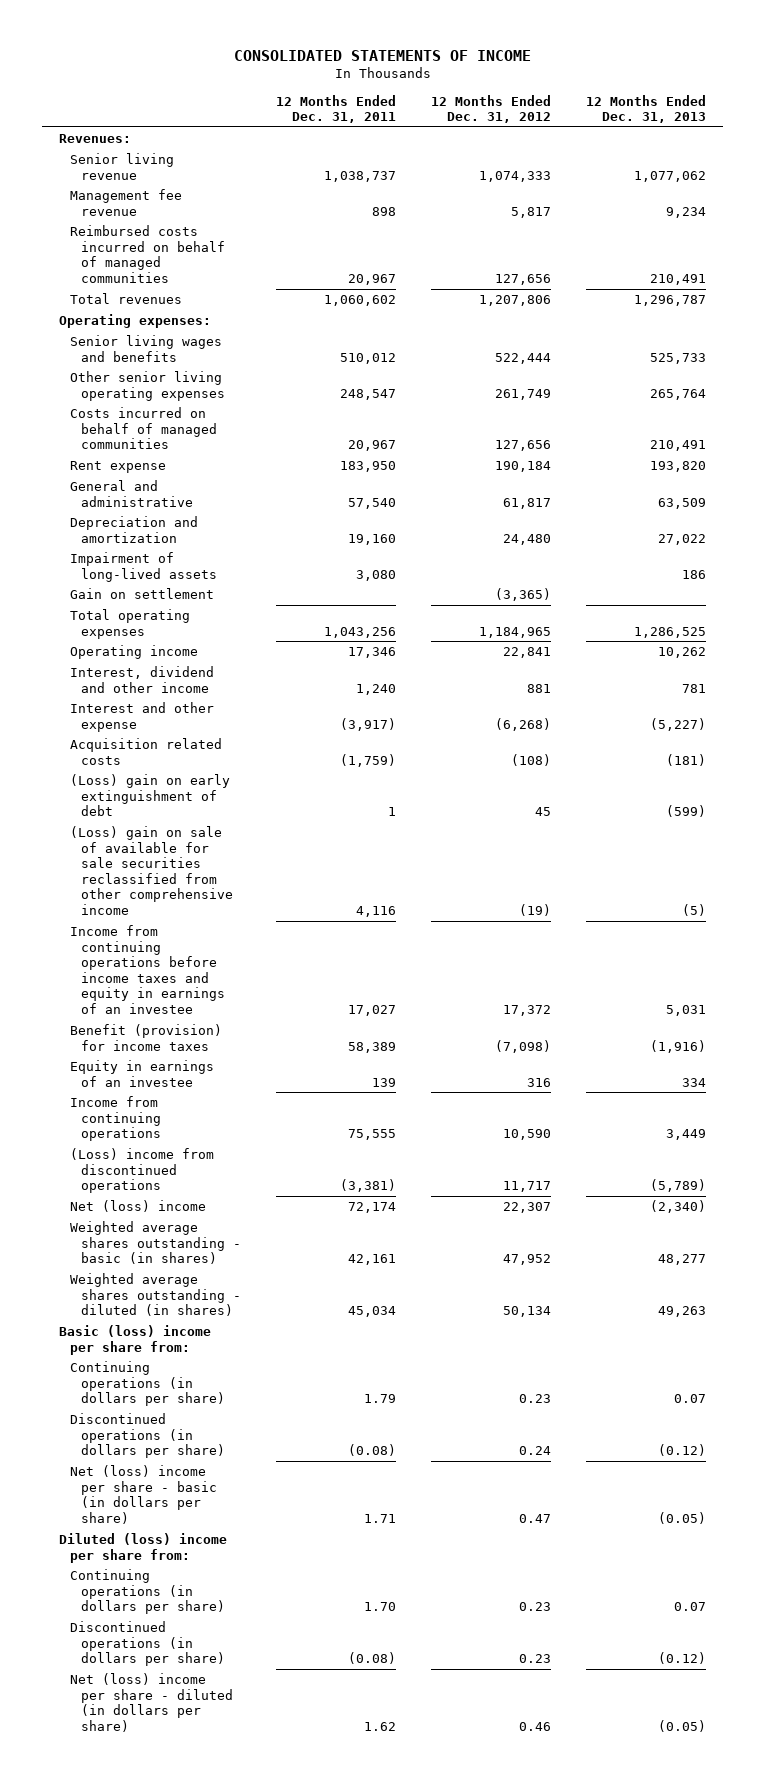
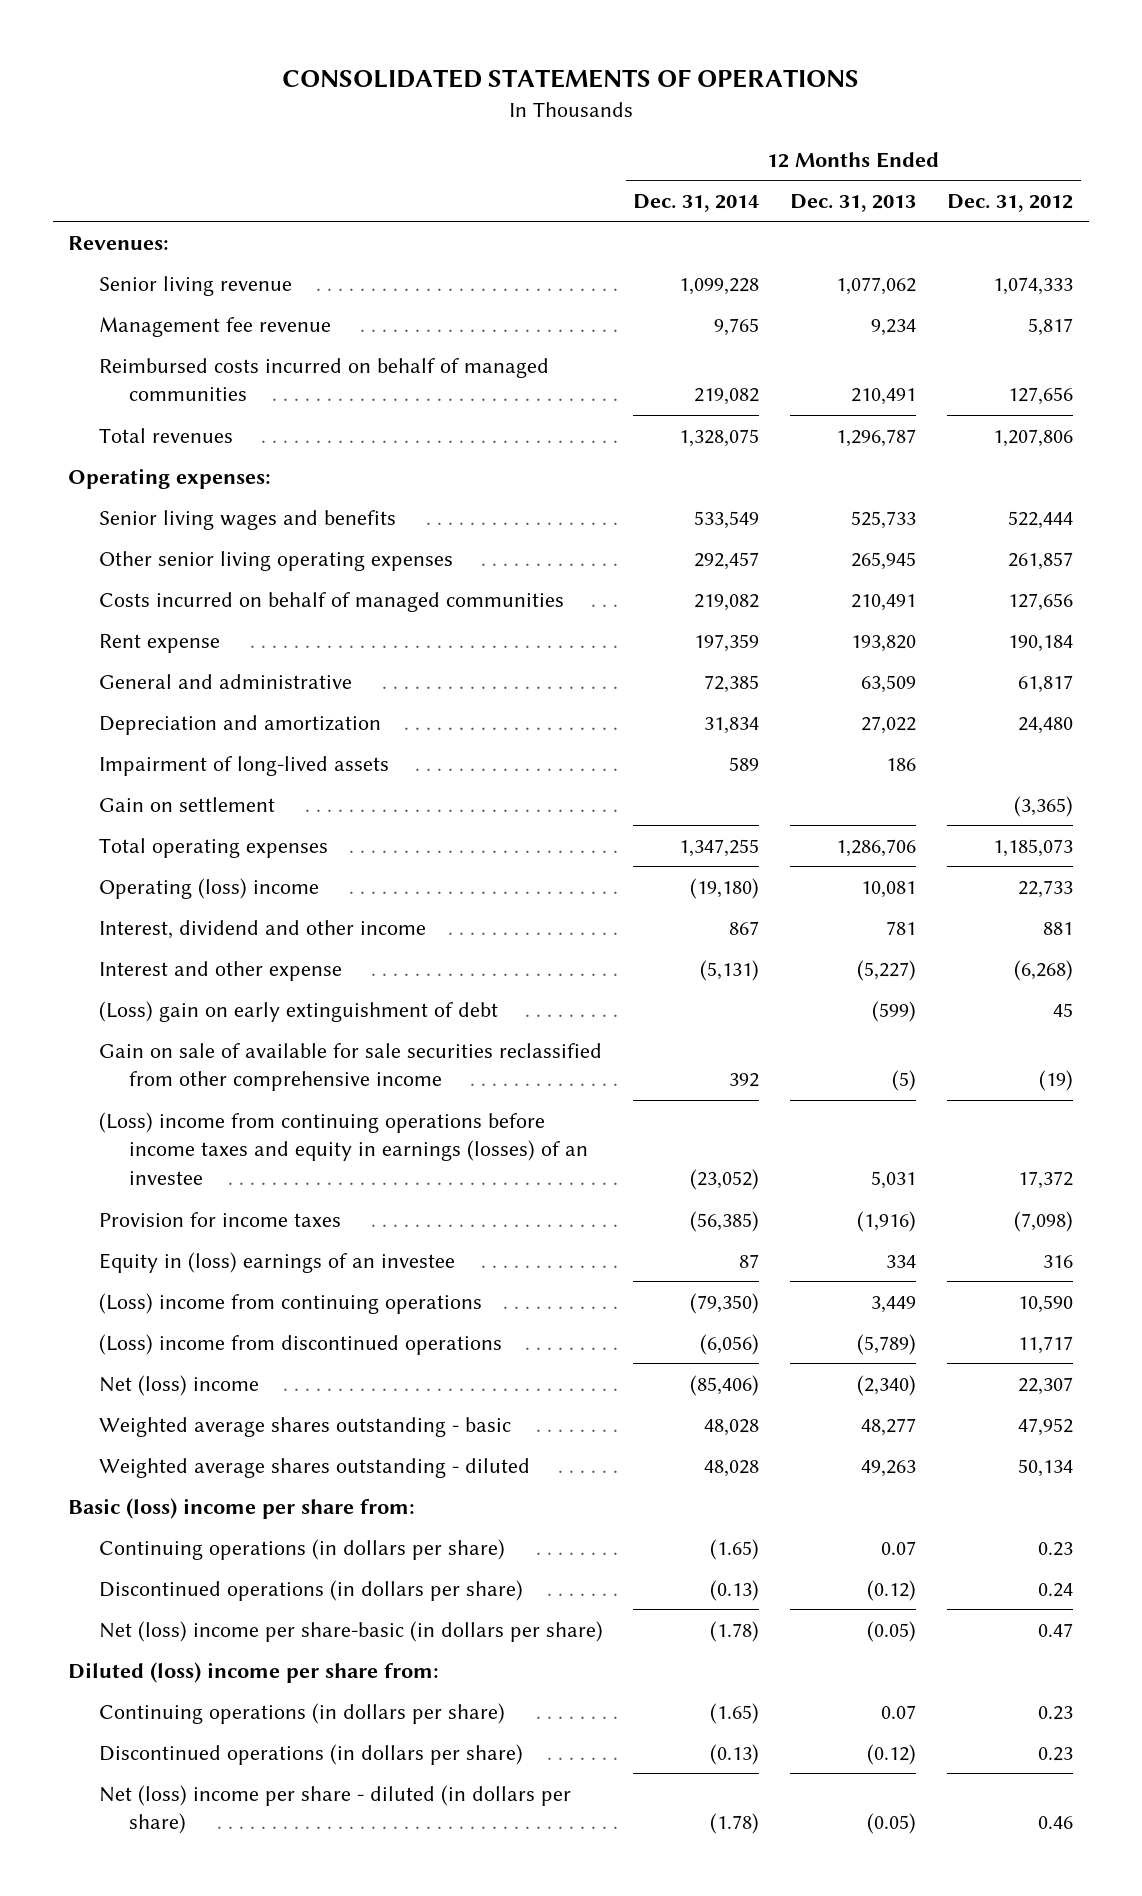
[233,50,531,62] CONSOLIDATED STATEMENTS OF INCOME -> [281,69,859,89] CONSOLIDATED STATEMENTS OF OPERATIONS
[276,94,397,124] 12 Months Ended Dec. 31, 2011 -> none
none -> [633,194,760,213] Dec. 31, 2014
[494,388,551,400] 261,749 -> [1008,551,1074,570] 261,857
[649,388,706,400] 265,764 -> [851,551,917,570] 265,945
[478,626,551,638] 1,184,965 -> [993,838,1074,857] 1,185,073
[633,626,706,638] 1,286,525 -> [836,838,917,857] 1,286,706
[70,644,199,659] Operating income -> [98,877,319,899] Operating (loss) income
[502,646,551,658] 22,841 -> [1018,879,1074,898] 22,733
[657,646,706,658] 10,262 -> [861,880,917,898] 10,081
[70,737,223,765] Acquisition related costs -> none
[70,825,234,916] (Loss) gain on sale of available for sale securities reclassified from other comprehensive income -> [98,1042,602,1092] Gain on sale of available for sale securities reclassified from other comprehensive income
[70,924,226,1015] Income from continuing operations before income taxes and equity in earnings of an investee -> [98,1111,588,1186] (Loss) income from continuing operations before income taxes and equity in earnings (losses) of an investee
[70,1023,223,1051] Benefit (provision) for income taxes -> [98,1211,341,1227] Provision for income taxes
[70,1059,215,1087] Equity in earnings of an investee -> [98,1251,455,1273] Equity in (loss) earnings of an investee
[70,1095,162,1142] Income from continuing operations -> [98,1292,482,1314] (Loss) income from continuing operations
[70,1220,242,1265] Weighted average shares outstanding - basic (in shares) -> [98,1416,511,1437] Weighted average shares outstanding - basic
[70,1272,242,1317] Weighted average shares outstanding - diluted (in shares) -> [98,1457,530,1478] Weighted average shares outstanding - diluted
[70,1464,218,1524] Net (loss) income per share - basic (in dollars per share) -> [98,1620,603,1642] Net (loss) income per share-basic (in dollars per share)

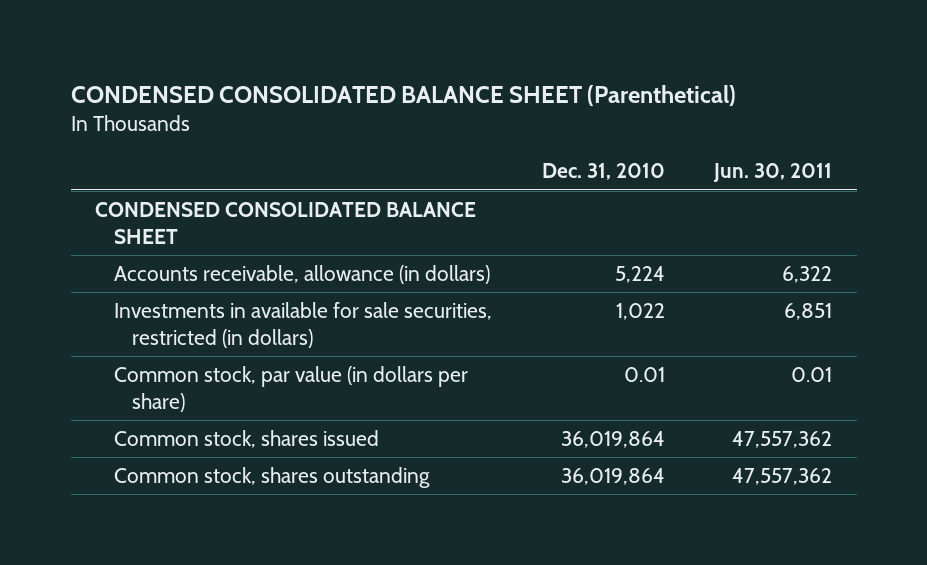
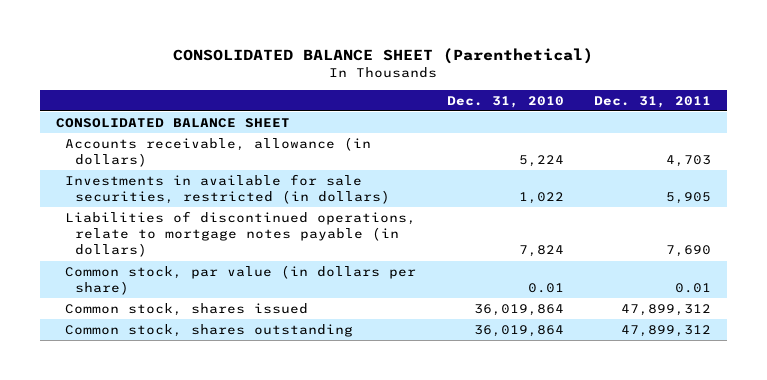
[70,85,736,107] CONDENSED CONSOLIDATED BALANCE SHEET (Parenthetical) -> [173,48,594,65] CONSOLIDATED BALANCE SHEET (Parenthetical)
[713,163,833,183] Jun. 30, 2011 -> none
none -> [594,95,712,108] Dec. 31, 2011
[95,202,477,244] CONDENSED CONSOLIDATED BALANCE SHEET -> [55,117,290,128] CONSOLIDATED BALANCE SHEET
none -> [65,210,417,258] Liabilities of discontinued operations, relate to mortgage notes payable (in dollars)

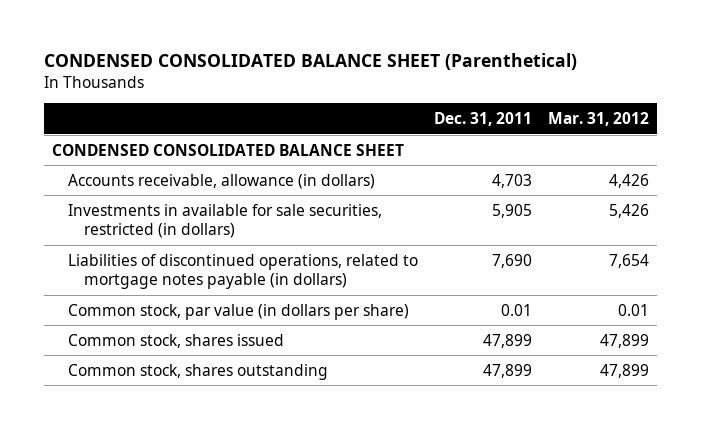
[173,48,594,65] CONSOLIDATED BALANCE SHEET (Parenthetical) -> [43,53,577,71] CONDENSED CONSOLIDATED BALANCE SHEET (Parenthetical)
[446,95,564,108] Dec. 31, 2010 -> none
none -> [547,111,649,126] Mar. 31, 2012
[55,117,290,128] CONSOLIDATED BALANCE SHEET -> [51,143,404,156] CONDENSED CONSOLIDATED BALANCE SHEET
[65,210,417,258] Liabilities of discontinued operations, relate to mortgage notes payable (in dollars) -> [67,253,418,290] Liabilities of discontinued operations, related to mortgage notes payable (in dollars)
[621,303,712,316] 47,899,312 -> [482,333,532,348] 47,899
[621,324,712,337] 47,899,312 -> [482,363,532,378] 47,899

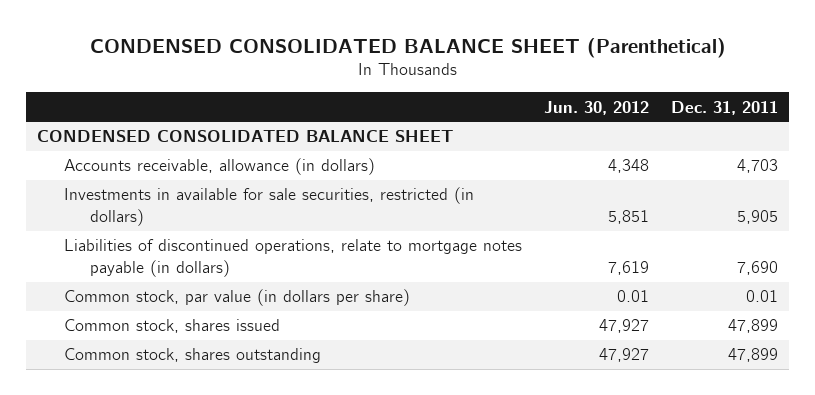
[547,111,649,126] Mar. 31, 2012 -> none
none -> [543,100,649,115] Jun. 30, 2012
[67,253,418,290] Liabilities of discontinued operations, related to mortgage notes payable (in dollars) -> [63,239,522,278] Liabilities of discontinued operations, relate to mortgage notes payable (in dollars)

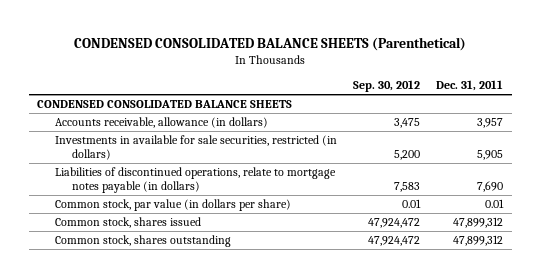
[89,37,726,58] CONDENSED CONSOLIDATED BALANCE SHEET (Parenthetical) -> [74,36,467,51] CONDENSED CONSOLIDATED BALANCE SHEETS (Parenthetical)
[543,100,649,115] Jun. 30, 2012 -> none
none -> [353,79,421,92] Sep. 30, 2012
[37,130,454,143] CONDENSED CONSOLIDATED BALANCE SHEET -> [37,100,293,109] CONDENSED CONSOLIDATED BALANCE SHEETS
[737,159,779,174] 4,703 -> [477,118,504,129] 3,957
[728,319,779,334] 47,899 -> [453,217,504,229] 47,899,312
[728,348,779,363] 47,899 -> [453,235,504,247] 47,899,312

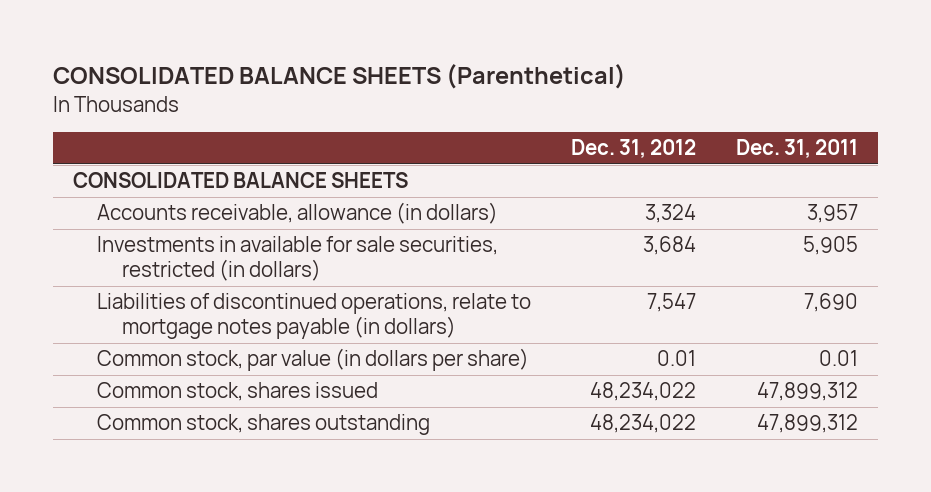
[74,36,467,51] CONDENSED CONSOLIDATED BALANCE SHEETS (Parenthetical) -> [52,64,626,90] CONSOLIDATED BALANCE SHEETS (Parenthetical)
[353,79,421,92] Sep. 30, 2012 -> none
none -> [571,139,697,159] Dec. 31, 2012
[37,100,293,109] CONDENSED CONSOLIDATED BALANCE SHEETS -> [72,172,408,189] CONSOLIDATED BALANCE SHEETS

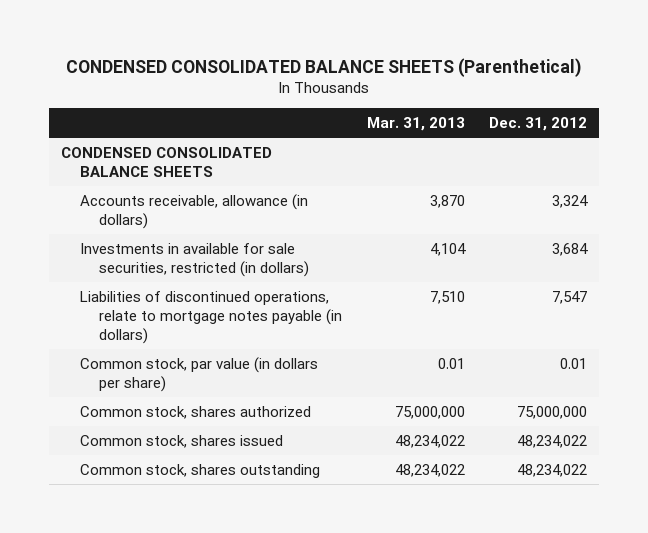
[52,64,626,90] CONSOLIDATED BALANCE SHEETS (Parenthetical) -> [65,57,582,77] CONDENSED CONSOLIDATED BALANCE SHEETS (Parenthetical)
[735,139,858,159] Dec. 31, 2011 -> none
none -> [366,117,465,132] Mar. 31, 2013
[72,172,408,189] CONSOLIDATED BALANCE SHEETS -> [61,146,273,177] CONDENSED CONSOLIDATED BALANCE SHEETS
none -> [80,405,312,419] Common stock, shares authorized

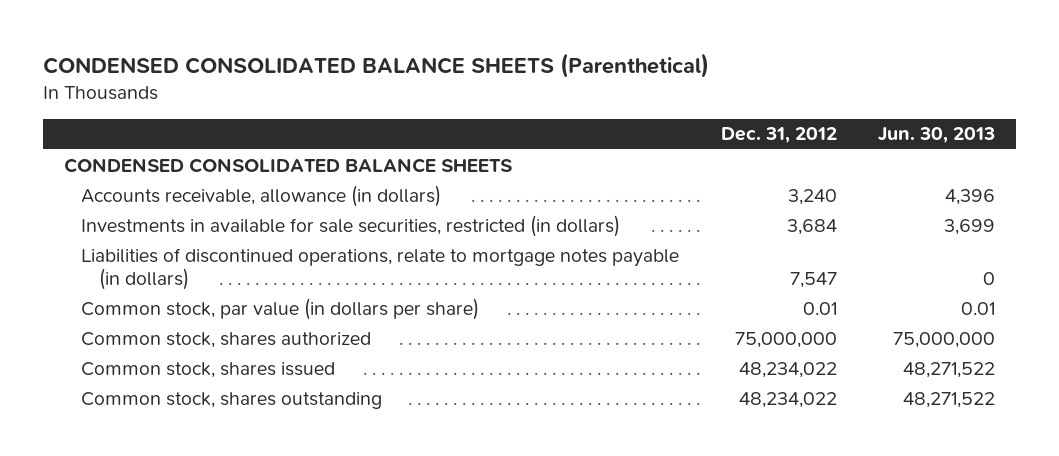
[366,117,465,132] Mar. 31, 2013 -> none
none -> [878,127,996,144] Jun. 30, 2013
[551,194,588,208] 3,324 -> [787,188,837,205] 3,240

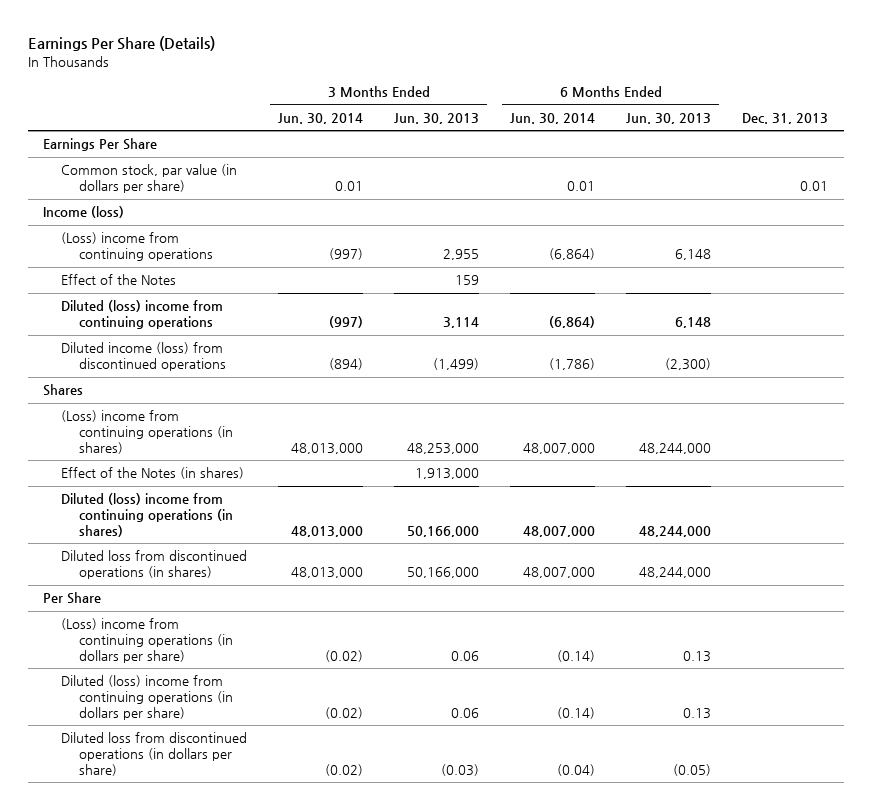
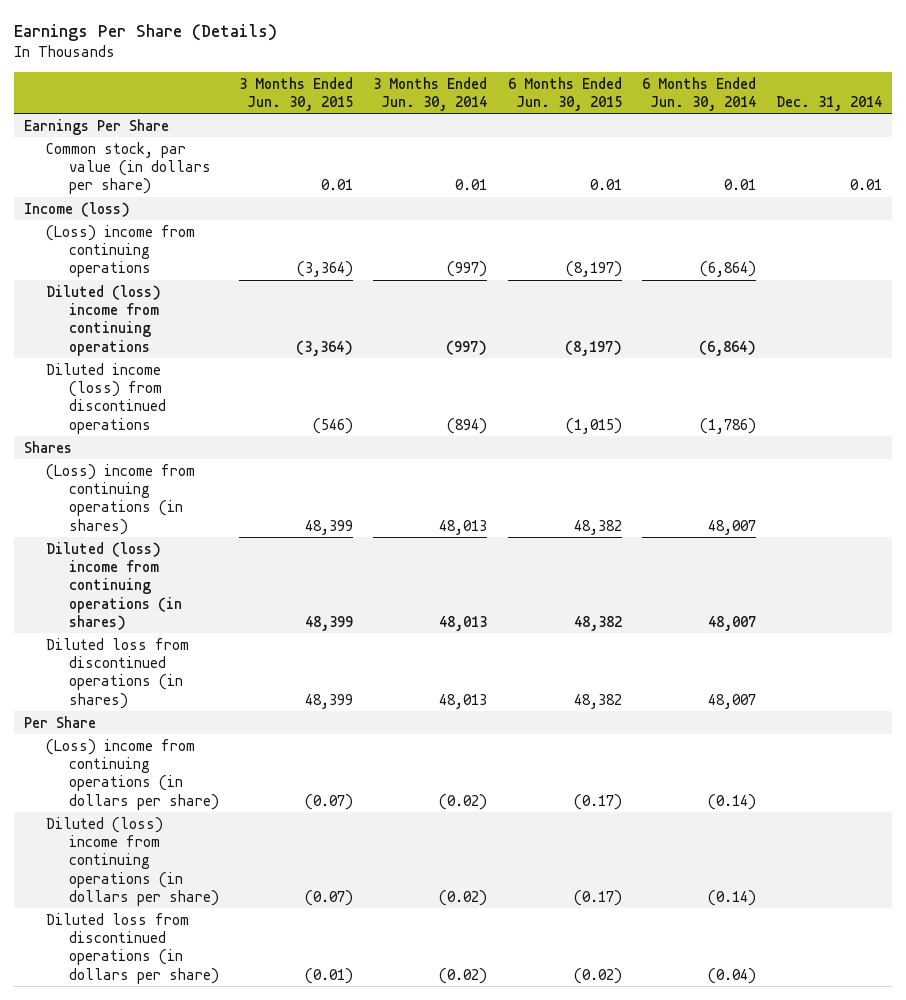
[394,112,480,124] Jun. 30, 2013 -> none
[626,112,712,124] Jun. 30, 2013 -> none
[742,112,829,124] Dec. 31, 2013 -> none
none -> [239,76,354,111] 3 Months Ended Jun. 30, 2015
none -> [507,76,622,111] 6 Months Ended Jun. 30, 2015
none -> [776,95,883,111] Dec. 31, 2014
[61,274,177,286] Effect of the Notes -> none
[61,467,245,480] Effect of the Notes (in shares) -> none
[291,443,364,455] 48,013,000 -> [439,519,488,535] 48,013
[523,443,596,455] 48,007,000 -> [707,519,756,535] 48,007
[291,526,364,538] 48,013,000 -> [439,615,488,631] 48,013
[523,526,596,538] 48,007,000 -> [707,615,756,631] 48,007
[291,567,364,579] 48,013,000 -> [439,693,488,709] 48,013
[523,567,596,579] 48,007,000 -> [707,693,756,709] 48,007

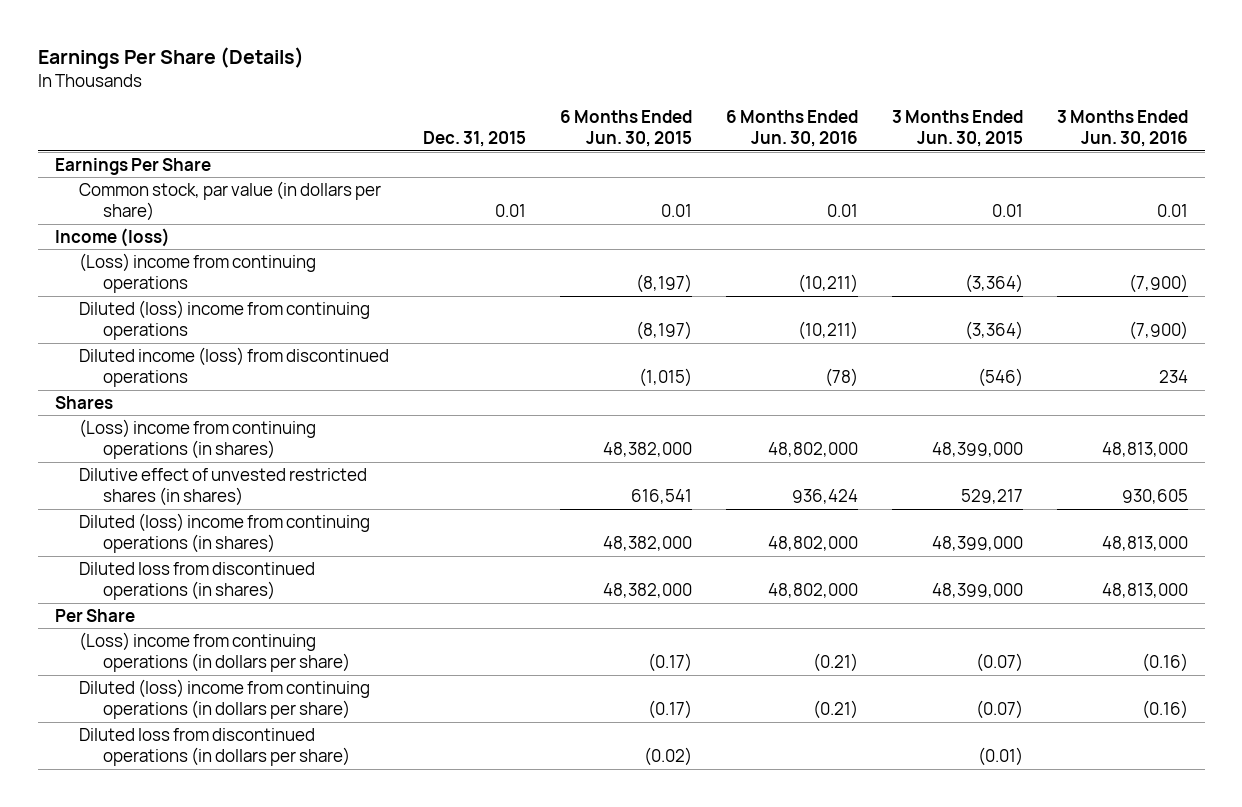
[373,76,488,111] 3 Months Ended Jun. 30, 2014 -> none
[641,76,756,111] 6 Months Ended Jun. 30, 2014 -> none
[776,95,883,111] Dec. 31, 2014 -> none
none -> [422,131,526,148] Dec. 31, 2015
none -> [725,109,858,148] 6 Months Ended Jun. 30, 2016
none -> [1056,109,1188,148] 3 Months Ended Jun. 30, 2016
[305,519,354,535] 48,399 -> [931,442,1023,458] 48,399,000
[573,519,622,535] 48,382 -> [602,442,692,458] 48,382,000
none -> [78,467,367,507] Dilutive effect of unvested restricted shares (in shares)
[305,615,354,631] 48,399 -> [931,536,1023,552] 48,399,000
[573,615,622,631] 48,382 -> [602,536,692,552] 48,382,000
[305,693,354,709] 48,399 -> [931,583,1023,599] 48,399,000
[573,693,622,709] 48,382 -> [602,583,692,599] 48,382,000

